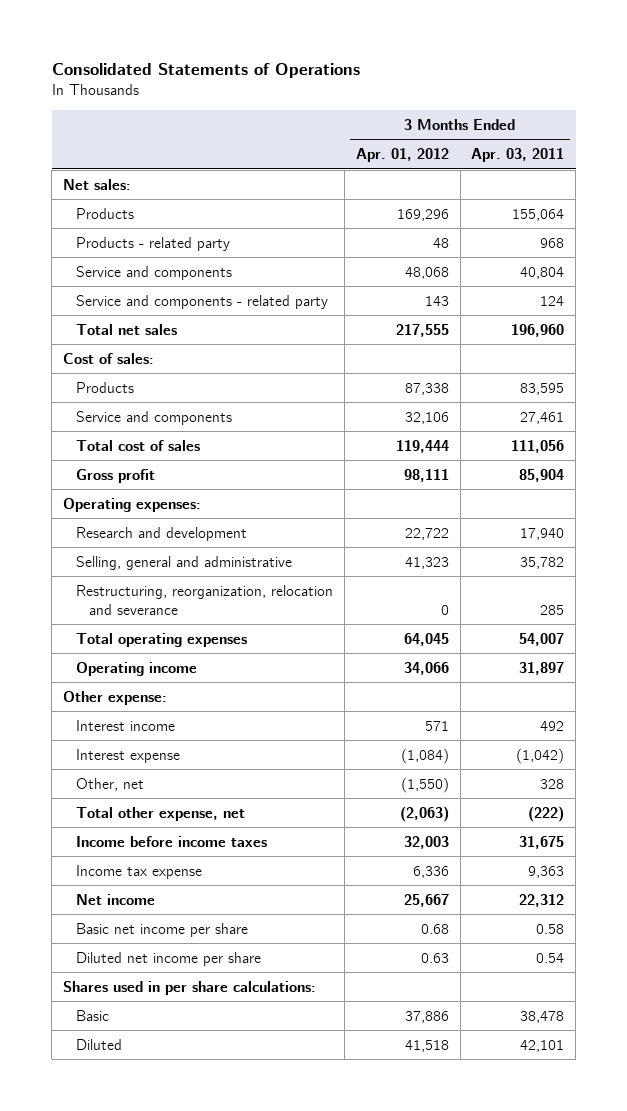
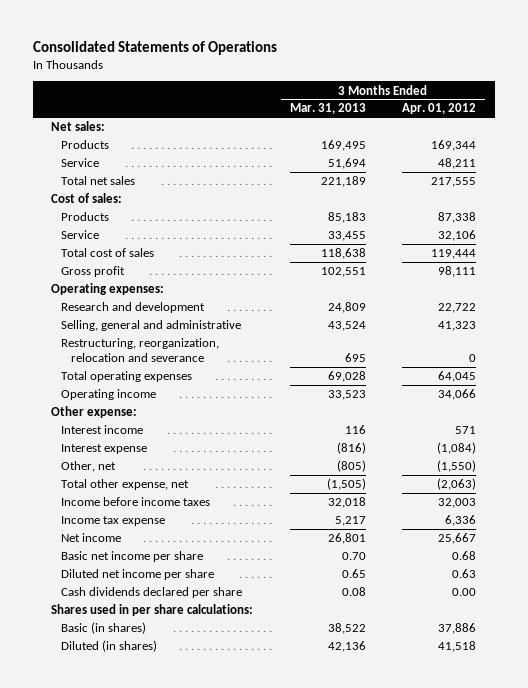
[471,148,565,163] Apr. 03, 2011 -> none
none -> [289,103,366,115] Mar. 31, 2013
[76,236,231,251] Products - related party -> none
[76,265,233,280] Service and components -> none
[76,294,329,309] Service and components - related party -> none
[396,208,449,221] 169,296 -> [431,140,477,152] 169,344
none -> [60,158,99,168] Service
[76,410,233,425] Service and components -> [60,230,99,240] Service
none -> [60,587,242,599] Cash dividends declared per share
[76,1009,110,1021] Basic -> [60,622,146,635] Basic (in shares)
[76,1038,123,1050] Diluted -> [60,640,157,653] Diluted (in shares)

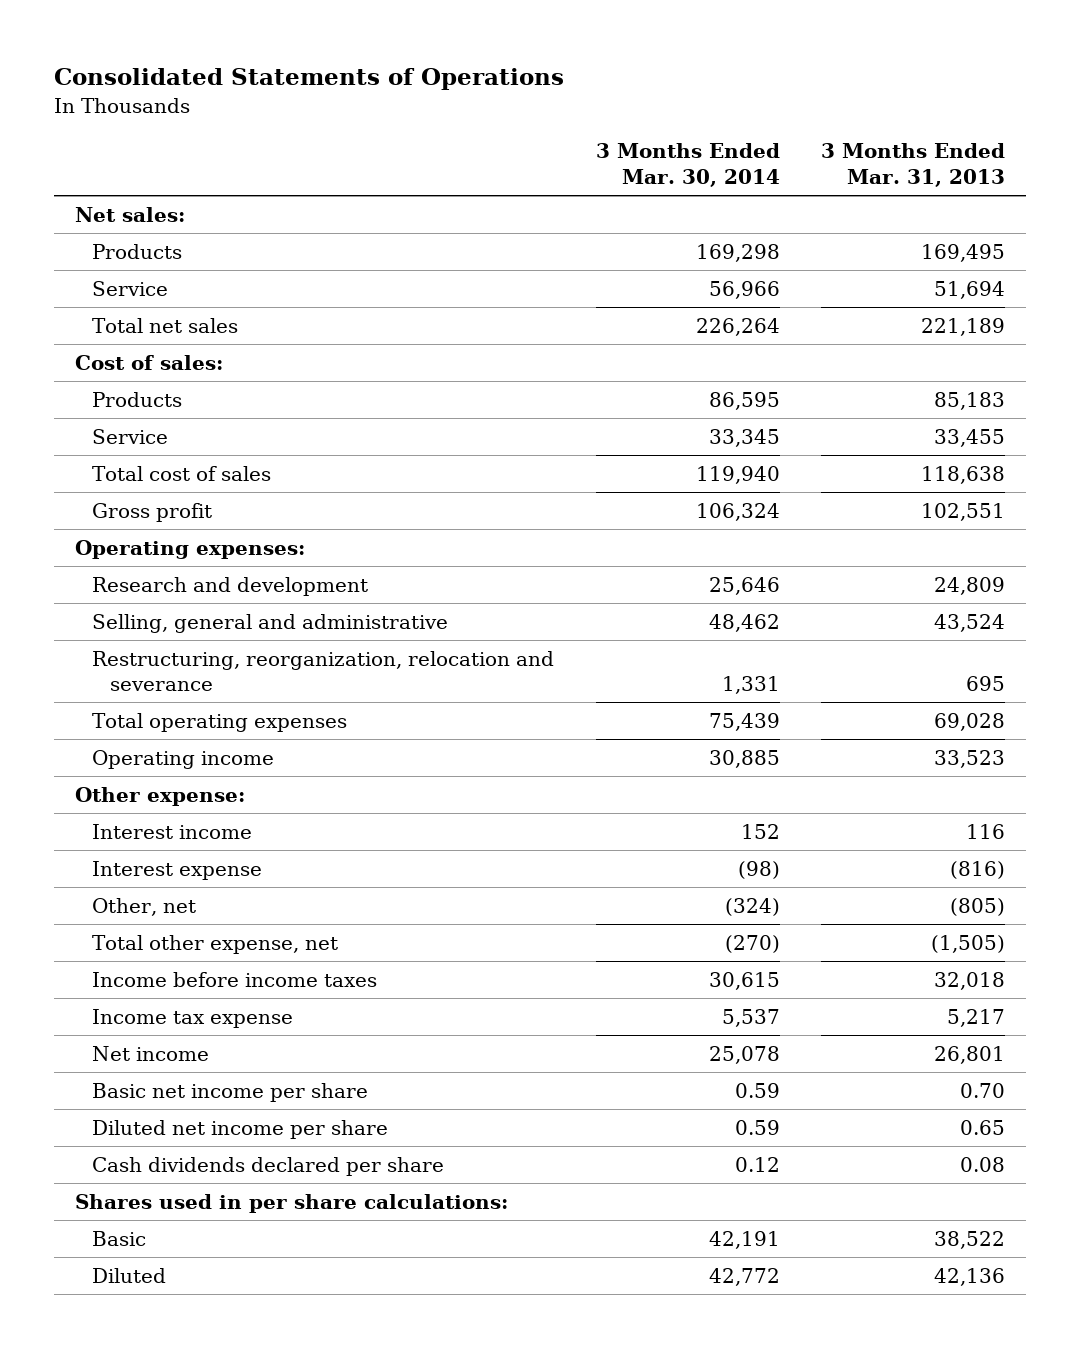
[402,103,477,115] Apr. 01, 2012 -> none
none -> [595,143,780,188] 3 Months Ended Mar. 30, 2014
[60,622,146,635] Basic (in shares) -> [92,1230,147,1246] Basic
[60,640,157,653] Diluted (in shares) -> [92,1267,167,1283] Diluted

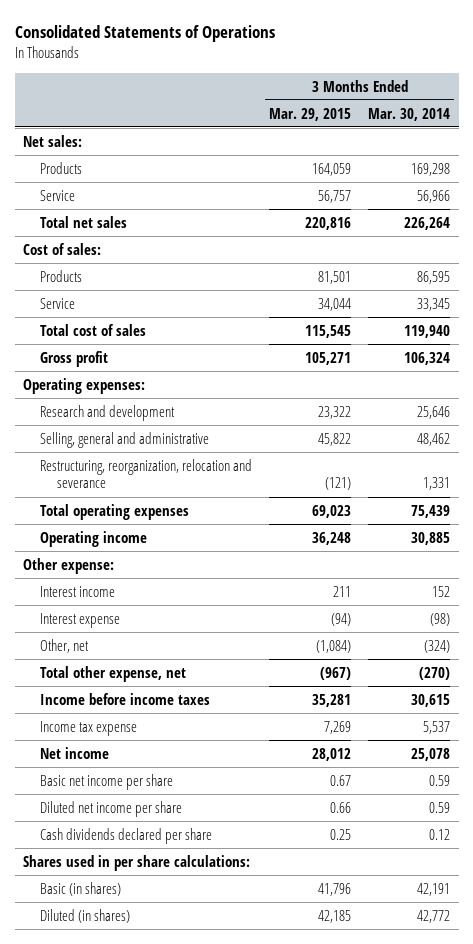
[820,143,1005,188] 3 Months Ended Mar. 31, 2013 -> none
none -> [269,107,352,121] Mar. 29, 2015
[92,1230,147,1246] Basic -> [40,881,122,896] Basic (in shares)
[92,1267,167,1283] Diluted -> [40,908,131,923] Diluted (in shares)

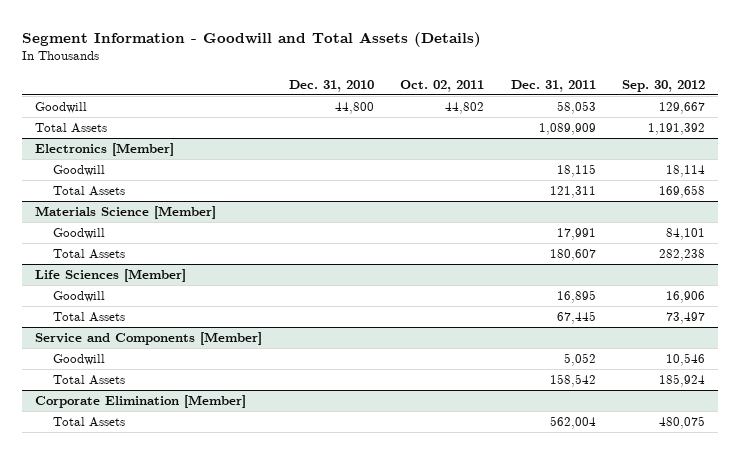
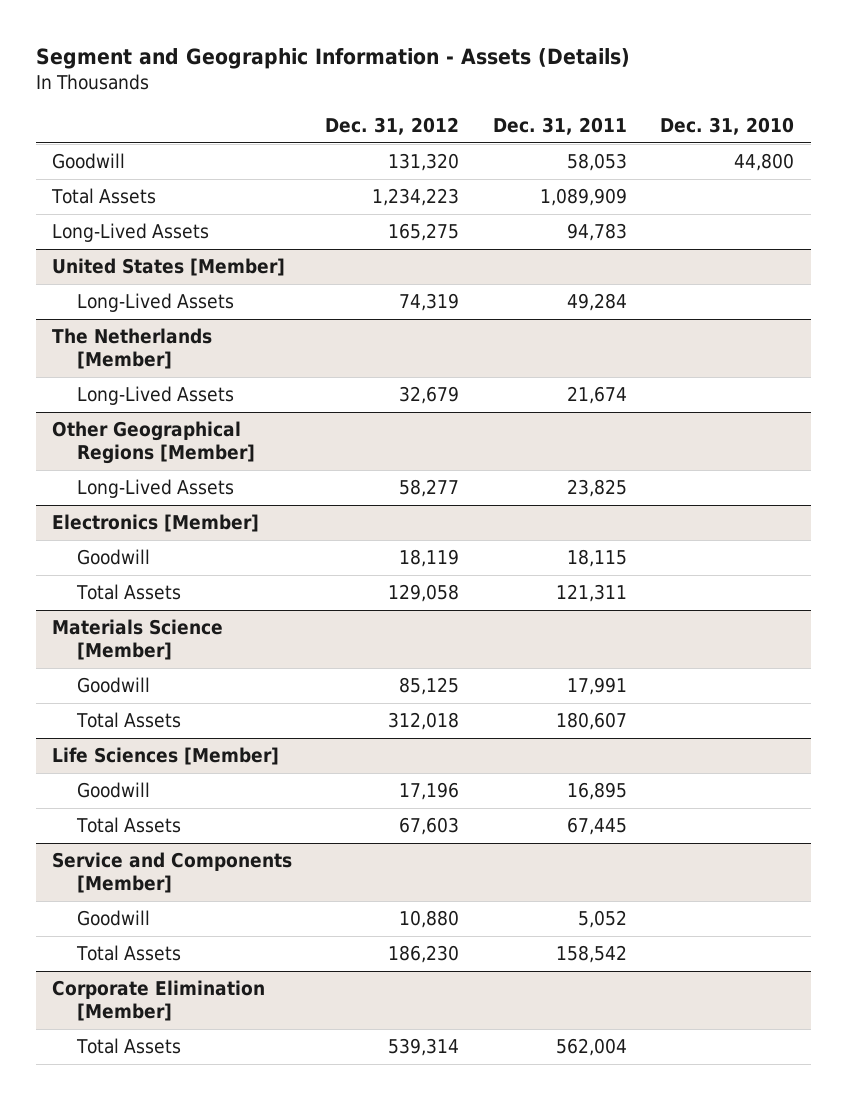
[21,31,481,47] Segment Information - Goodwill and Total Assets (Details) -> [35,48,630,70] Segment and Geographic Information - Assets (Details)
[400,79,485,92] Oct. 02, 2011 -> none
[622,79,706,92] Sep. 30, 2012 -> none
none -> [325,116,460,135] Dec. 31, 2012
none -> [52,223,210,243] Long-Lived Assets
none -> [52,258,286,277] United States [Member]
none -> [76,293,234,313] Long-Lived Assets
none -> [52,328,213,370] The Netherlands [Member]
none -> [76,386,234,406] Long-Lived Assets
none -> [52,421,255,465] Other Geographical Regions [Member]
none -> [76,479,234,499] Long-Lived Assets

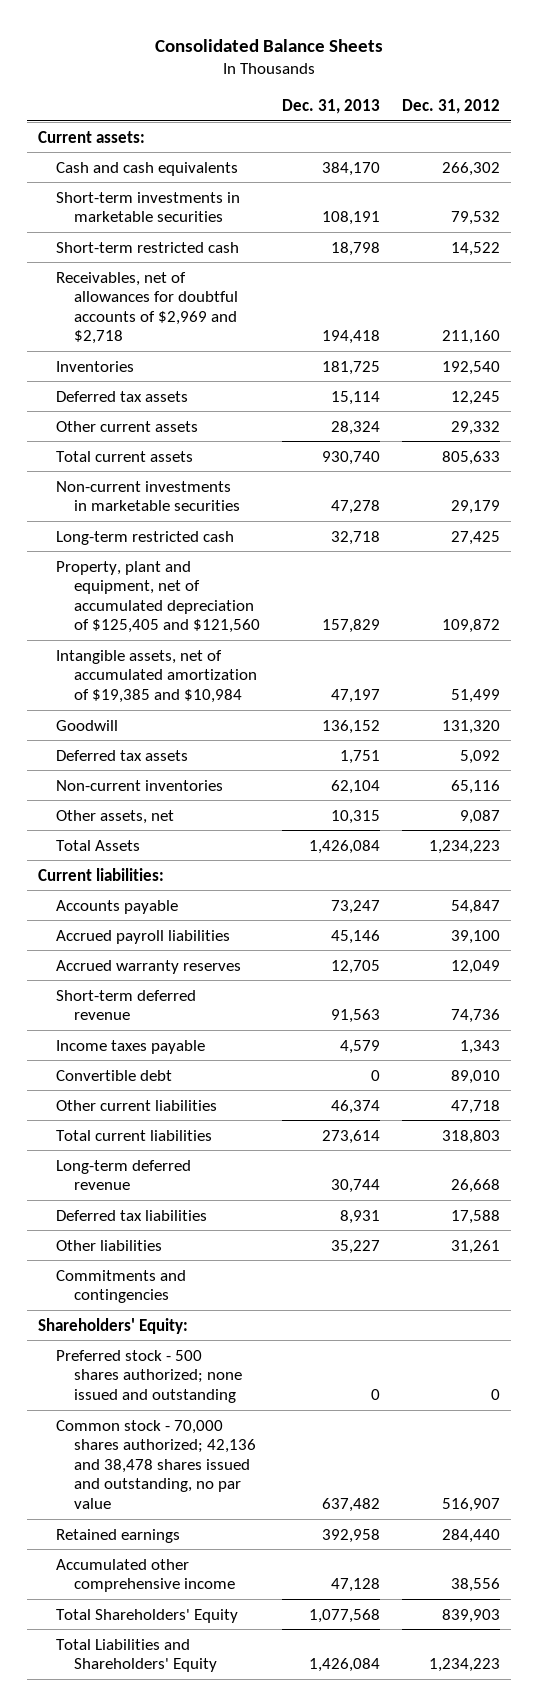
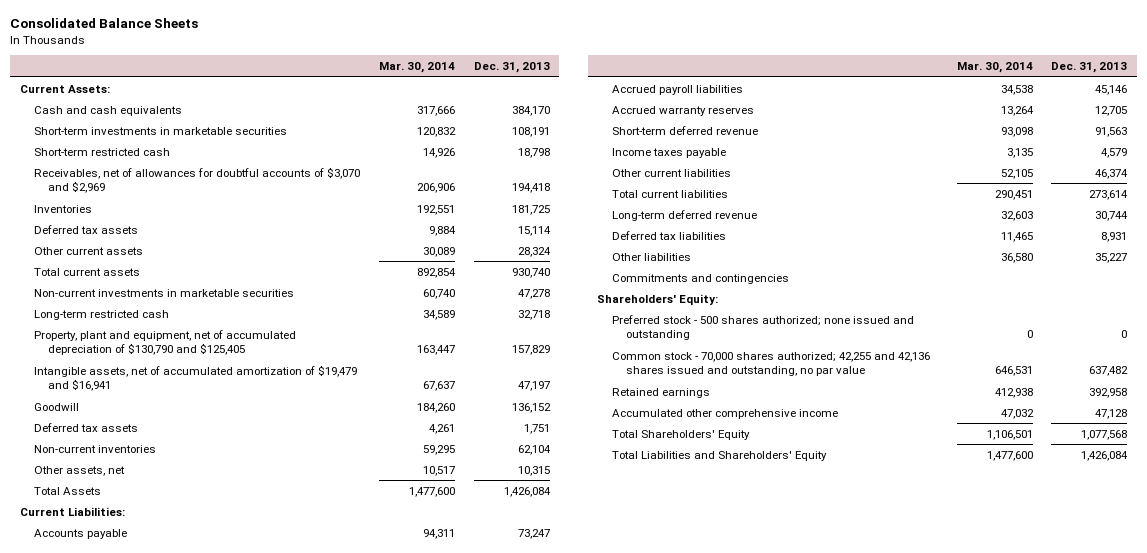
[401,99,500,115] Dec. 31, 2012 -> none
none -> [378,62,455,74] Mar. 30, 2014
[37,130,145,143] Current assets: -> [19,84,110,93] Current Assets:
[55,271,238,345] Receivables, net of allowances for doubtful accounts of $2,969 and $2,718 -> [34,166,361,194] Receivables, net of allowances for doubtful accounts of $3,070 and $2,969
[55,560,260,634] Property, plant and equipment, net of accumulated depreciation of $125,405 and $121,560 -> [34,329,297,356] Property, plant and equipment, net of accumulated depreciation of $130,790 and $125,405
[55,649,257,703] Intangible assets, net of accumulated amortization of $19,385 and $10,984 -> [34,364,358,392] Intangible assets, net of accumulated amortization of $19,479 and $16,941
[37,867,164,881] Current liabilities: -> [19,506,125,516] Current Liabilities:
[55,1069,172,1081] Convertible debt -> none
[55,1419,256,1509] Common stock - 70,000 shares authorized; 42,136 and 38,478 shares issued and outstanding, no par value -> [611,351,930,377] Common stock - 70,000 shares authorized; 42,255 and 42,136 shares issued and outstanding, no par value

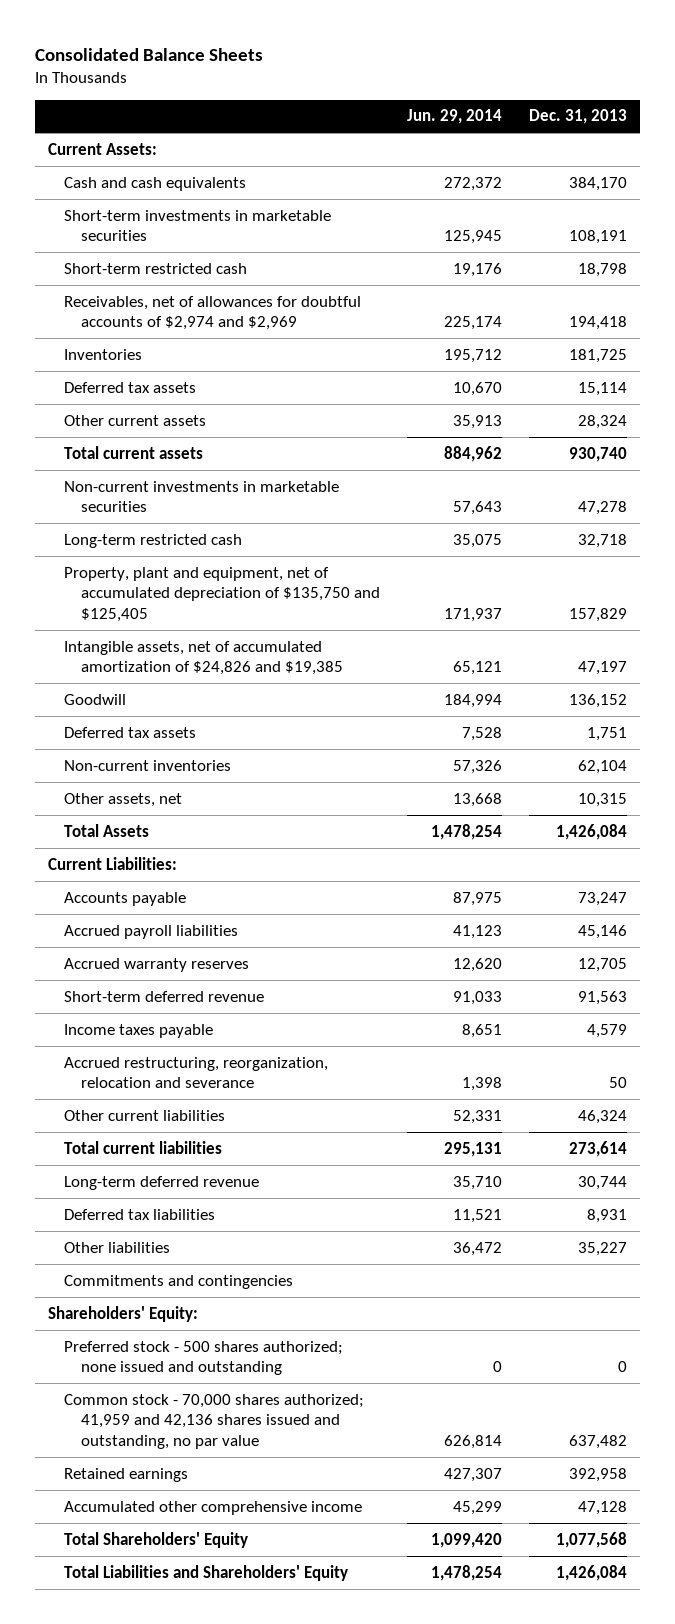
[378,62,455,74] Mar. 30, 2014 -> none
none -> [406,109,502,125] Jun. 29, 2014
[34,166,361,194] Receivables, net of allowances for doubtful accounts of $3,070 and $2,969 -> [64,295,362,331] Receivables, net of allowances for doubtful accounts of $2,974 and $2,969
[34,329,297,356] Property, plant and equipment, net of accumulated depreciation of $130,790 and $125,405 -> [64,566,380,622] Property, plant and equipment, net of accumulated depreciation of $135,750 and $125,405
[34,364,358,392] Intangible assets, net of accumulated amortization of $19,479 and $16,941 -> [64,640,343,676] Intangible assets, net of accumulated amortization of $24,826 and $19,385
none -> [64,1056,329,1089] Accrued restructuring, reorganization, relocation and severance
[1095,168,1129,179] 46,374 -> [577,1109,627,1124] 46,324
[611,351,930,377] Common stock - 70,000 shares authorized; 42,255 and 42,136 shares issued and outstanding, no par value -> [64,1393,365,1449] Common stock - 70,000 shares authorized; 41,959 and 42,136 shares issued and outstanding, no par value

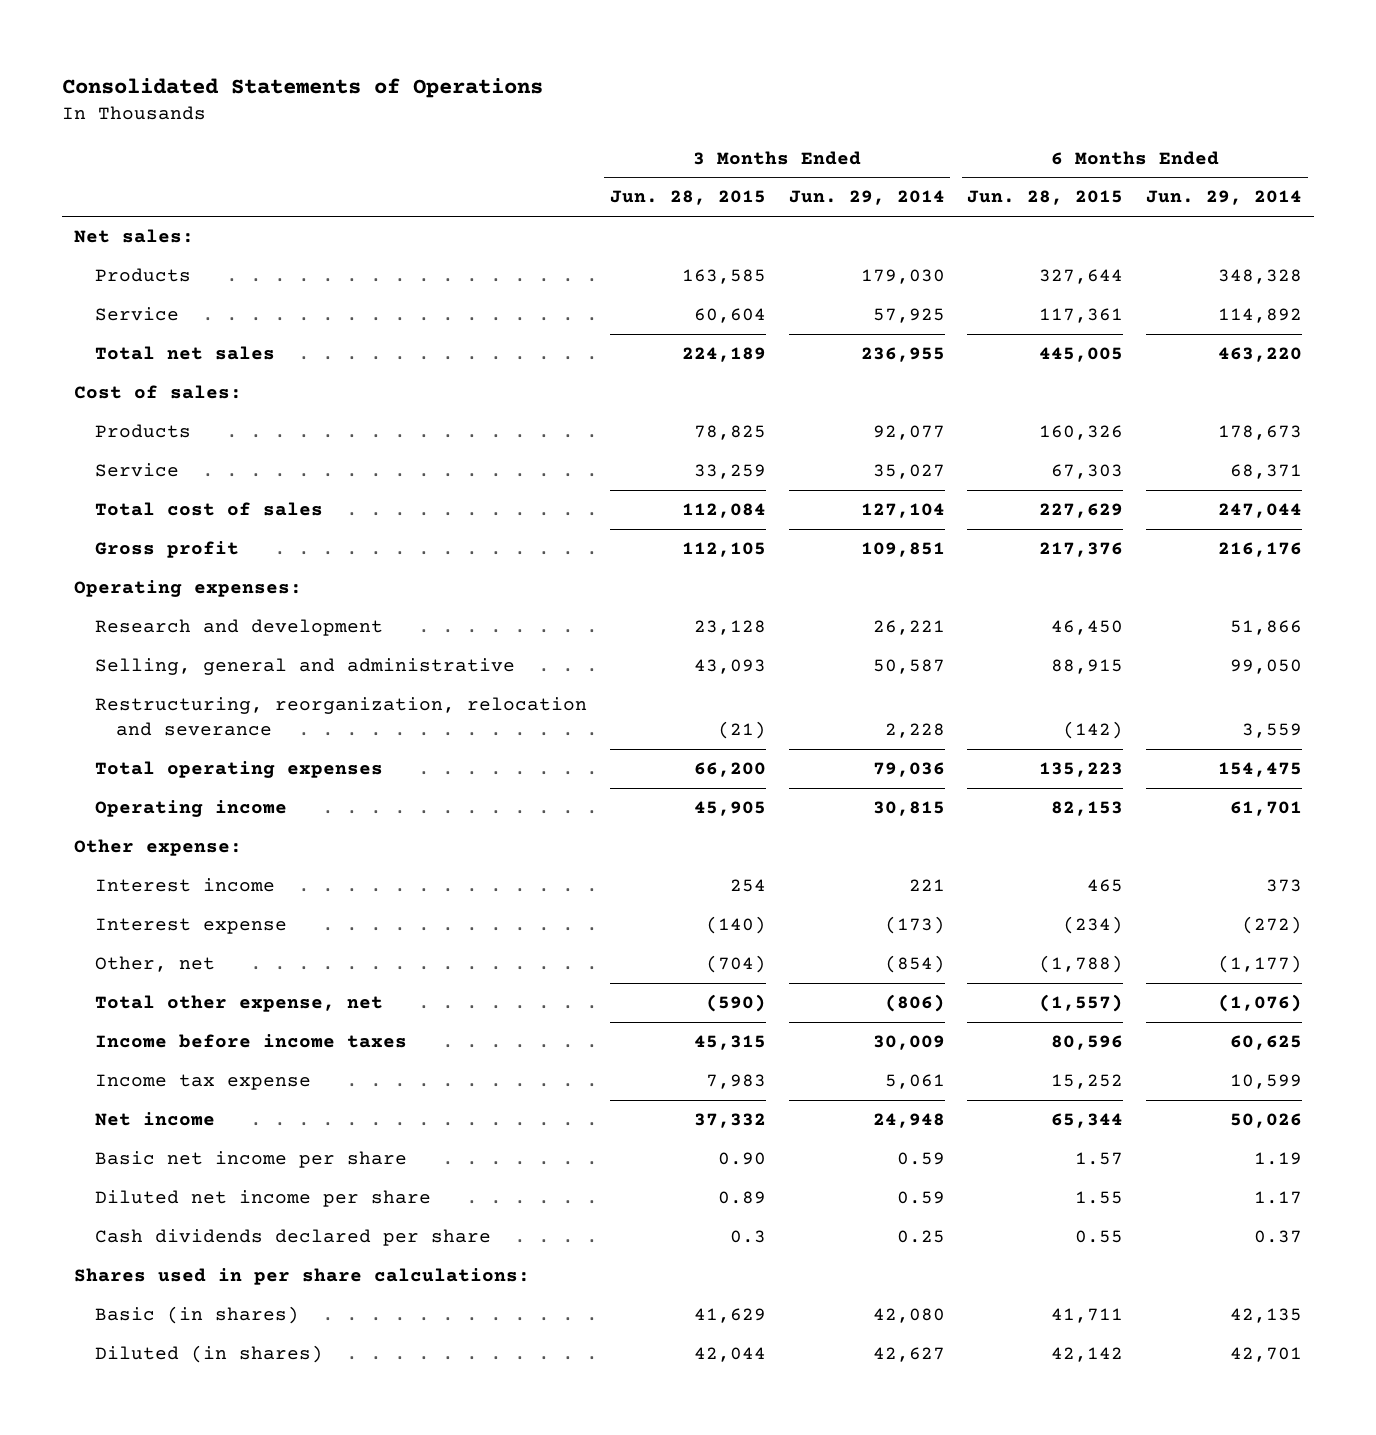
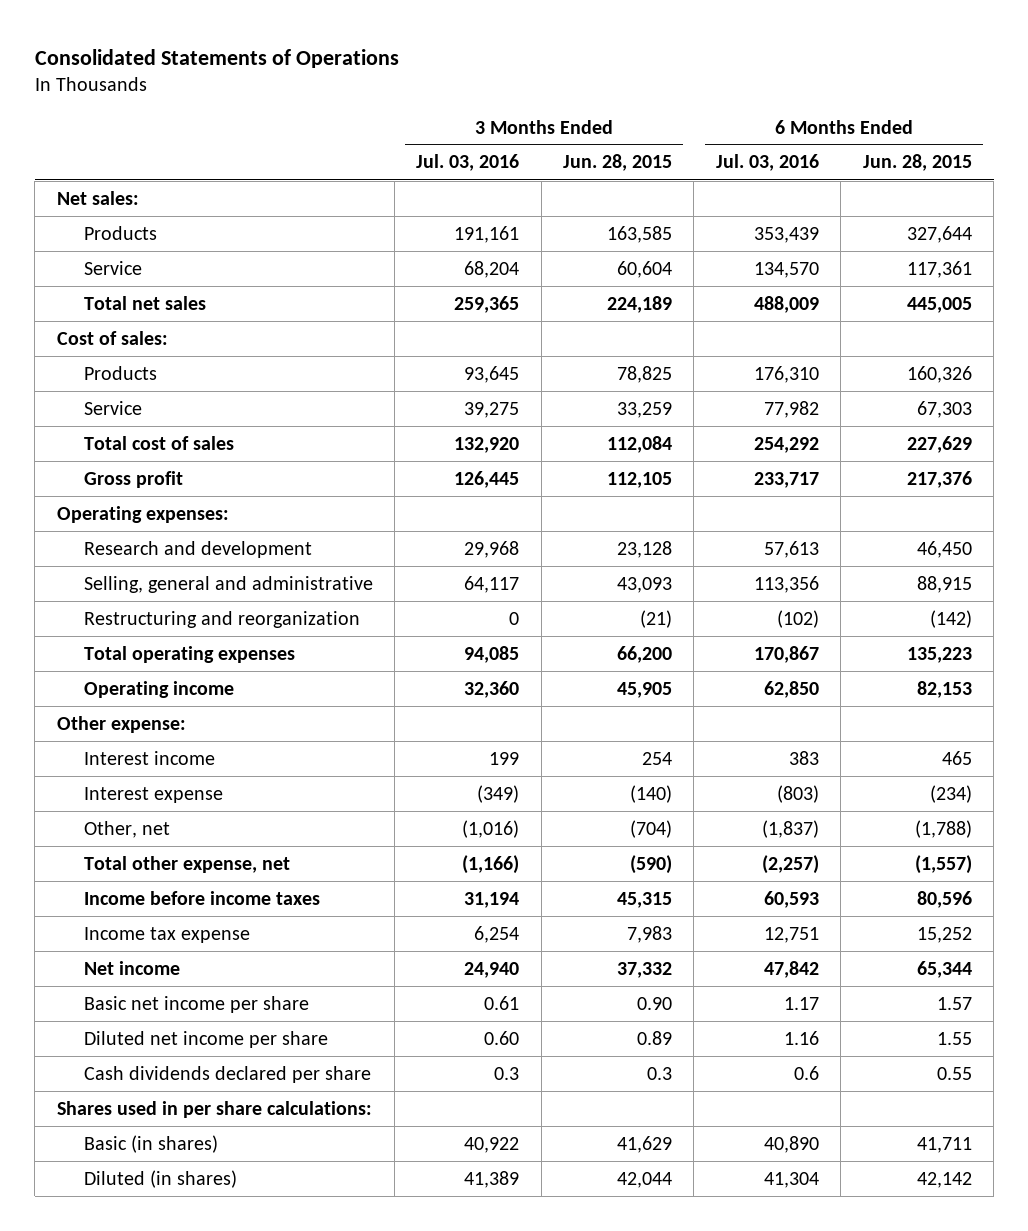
[788,190,945,206] Jun. 29, 2014 -> none
[1146,190,1303,206] Jun. 29, 2014 -> none
none -> [416,154,520,172] Jul. 03, 2016
none -> [715,154,819,172] Jul. 03, 2016
[94,697,587,737] Restructuring, reorganization, relocation and severance -> [83,610,360,628] Restructuring and reorganization

